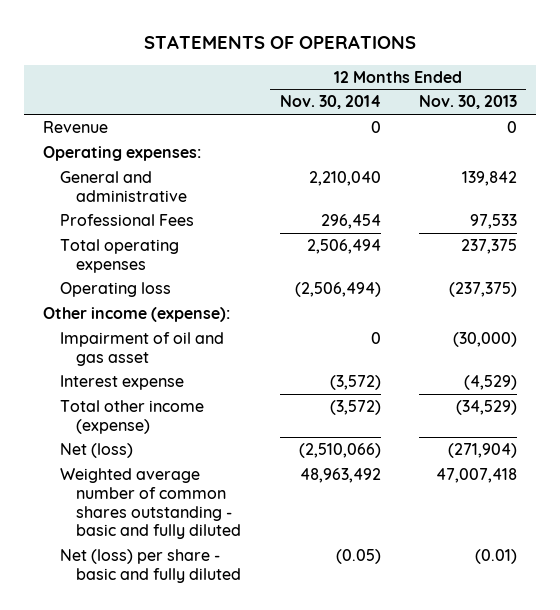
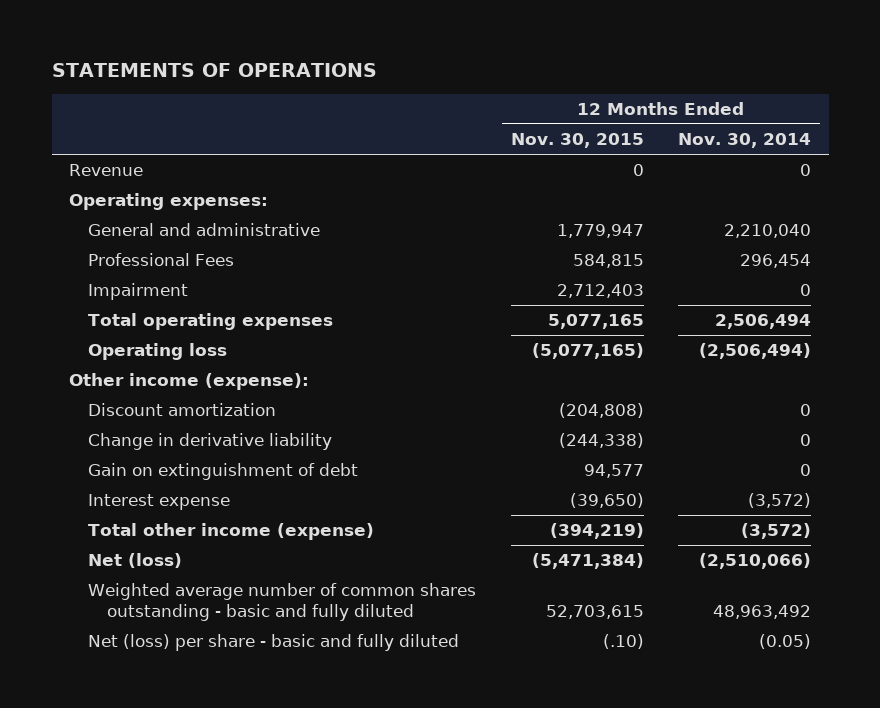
[418,95,517,110] Nov. 30, 2013 -> none
none -> [510,133,644,149] Nov. 30, 2015
none -> [87,283,188,301] Impairment
[59,331,224,366] Impairment of oil and gas asset -> none
none -> [87,403,276,417] Discount amortization
none -> [87,433,332,451] Change in derivative liability
none -> [87,463,358,481] Gain on extinguishment of debt

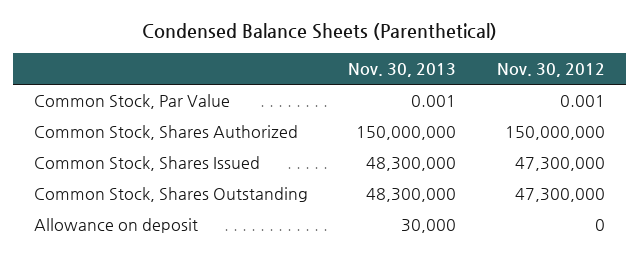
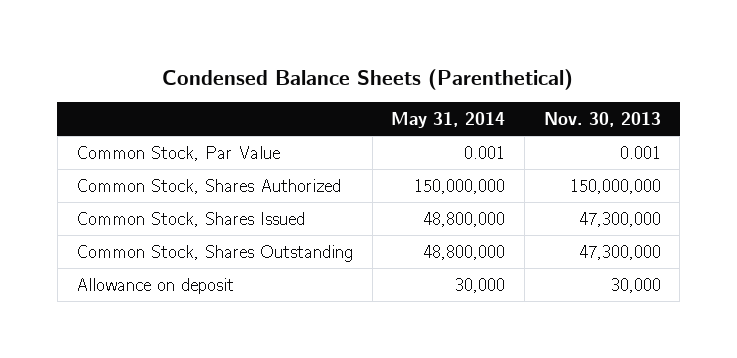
[497,63,606,78] Nov. 30, 2012 -> none
none -> [391,111,506,128] May 31, 2014
[366,157,457,172] 48,300,000 -> [578,211,661,227] 47,300,000
[366,188,457,203] 48,300,000 -> [578,244,661,260] 47,300,000

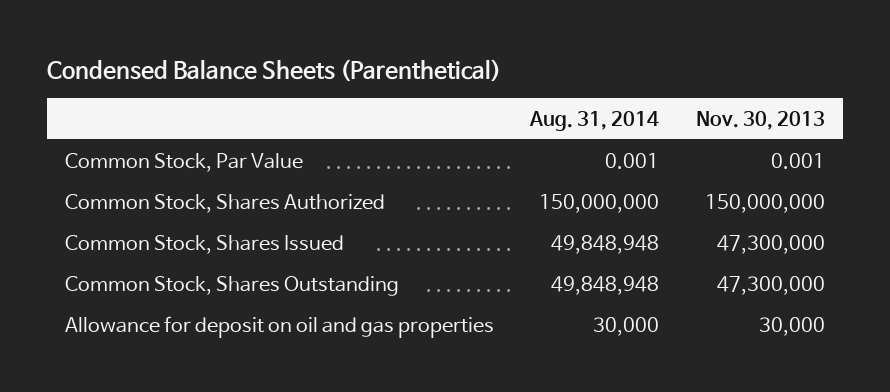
[391,111,506,128] May 31, 2014 -> none
none -> [529,110,660,131] Aug. 31, 2014
[76,277,235,294] Allowance on deposit -> none
none -> [65,315,495,338] Allowance for deposit on oil and gas properties

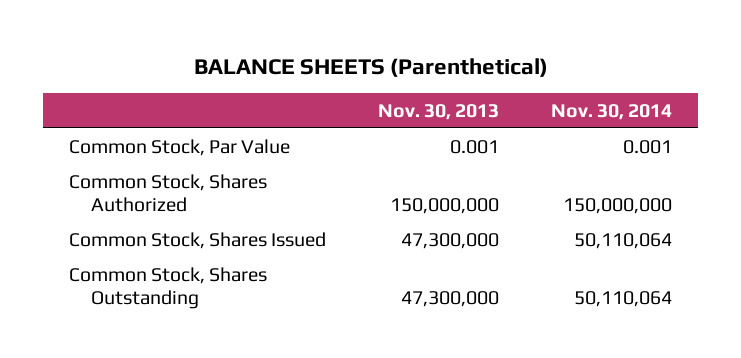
[46,59,501,83] Condensed Balance Sheets (Parenthetical) -> [193,57,548,77] BALANCE SHEETS (Parenthetical)
[529,110,660,131] Aug. 31, 2014 -> none
none -> [550,103,672,120] Nov. 30, 2014
[65,315,495,338] Allowance for deposit on oil and gas properties -> none

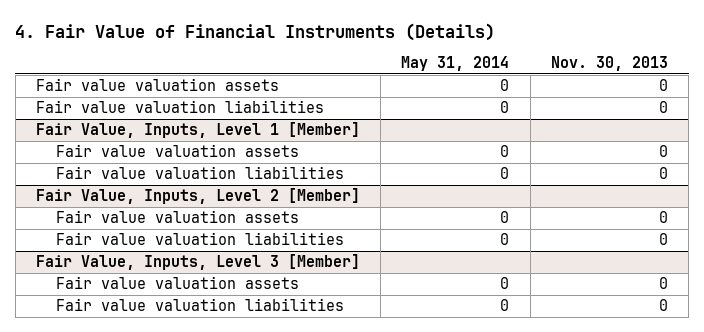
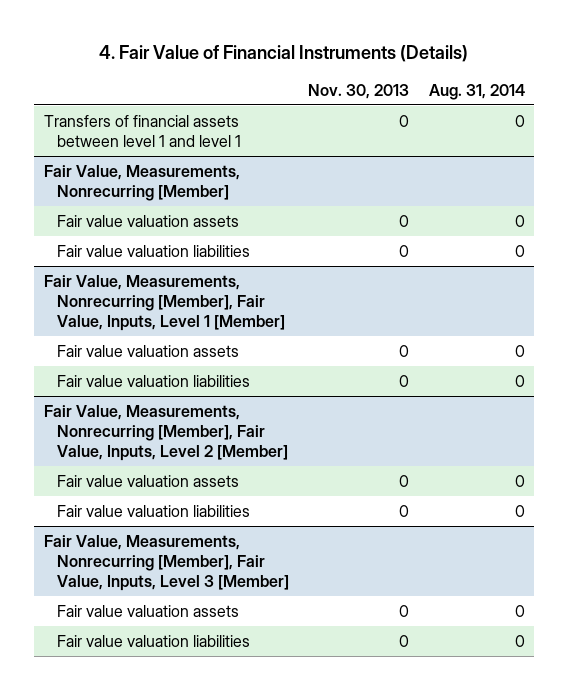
[401,56,510,72] May 31, 2014 -> none
none -> [428,83,525,100] Aug. 31, 2014
none -> [44,114,242,147] Transfers of financial assets between level 1 and level 1
none -> [44,164,241,201] Fair Value, Measurements, Nonrecurring [Member]
[35,122,360,139] Fair Value, Inputs, Level 1 [Member] -> [44,274,286,331] Fair Value, Measurements, Nonrecurring [Member], Fair Value, Inputs, Level 1 [Member]
[35,188,360,205] Fair Value, Inputs, Level 2 [Member] -> [44,404,289,461] Fair Value, Measurements, Nonrecurring [Member], Fair Value, Inputs, Level 2 [Member]
[35,254,360,271] Fair Value, Inputs, Level 3 [Member] -> [44,534,290,591] Fair Value, Measurements, Nonrecurring [Member], Fair Value, Inputs, Level 3 [Member]

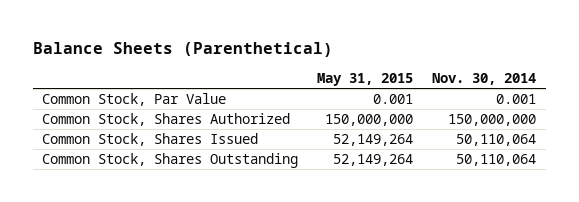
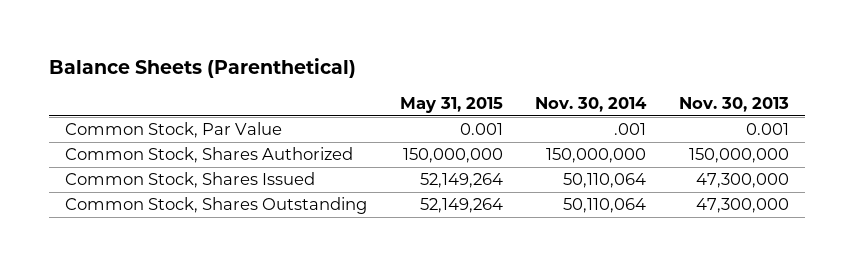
none -> [678,96,789,112] Nov. 30, 2013
[496,93,537,104] 0.001 -> [614,123,647,136] .001

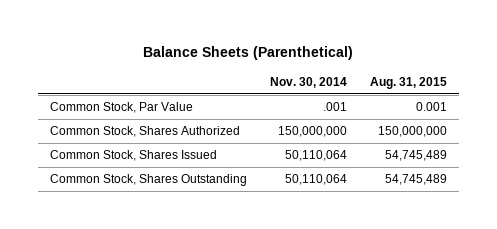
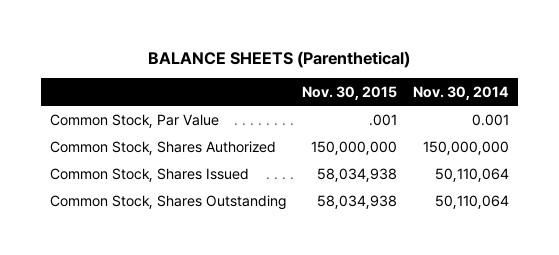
[143,45,354,60] Balance Sheets (Parenthetical) -> [148,50,411,68] BALANCE SHEETS (Parenthetical)
[370,76,448,89] Aug. 31, 2015 -> none
none -> [301,85,397,100] Nov. 30, 2015
[322,102,347,112] .001 -> [472,113,510,126] 0.001

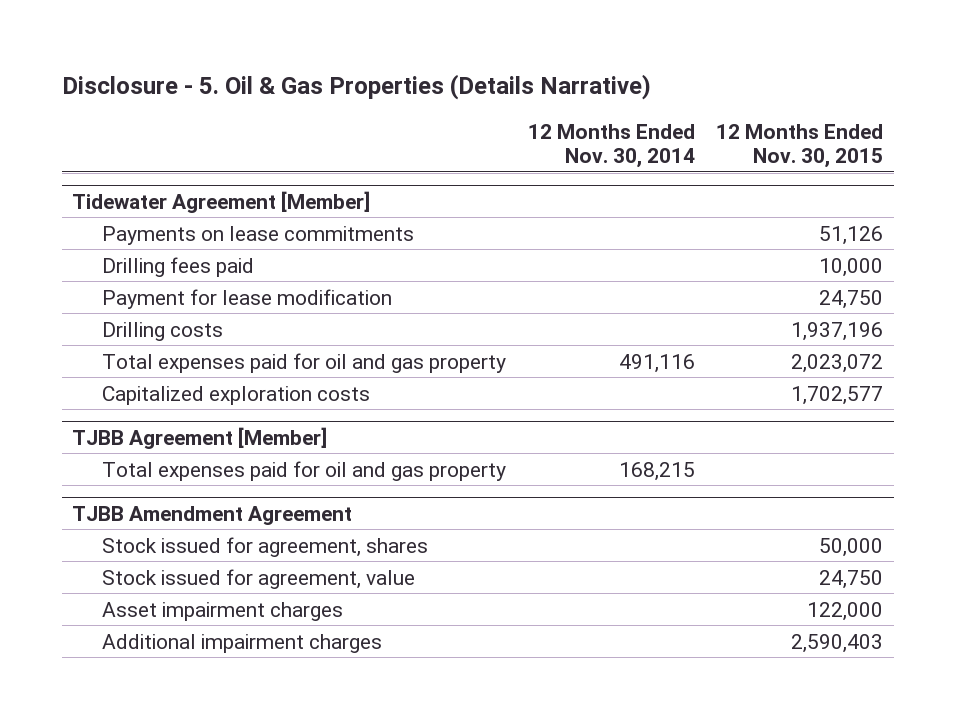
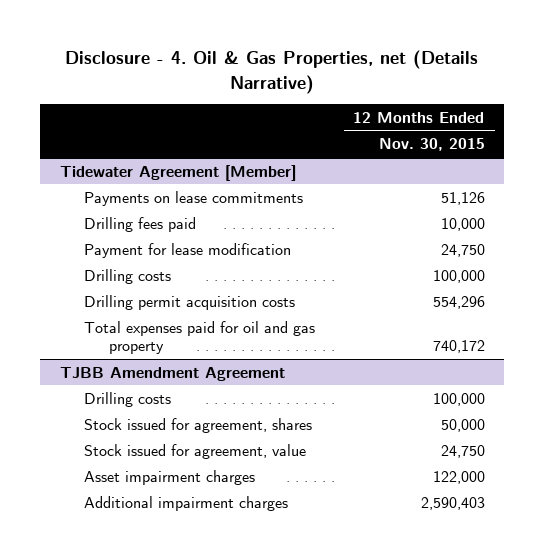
[61,74,651,101] Disclosure - 5. Oil & Gas Properties (Details Narrative) -> [65,50,479,94] Disclosure - 4. Oil & Gas Properties, net (Details Narrative)
[527,123,695,169] 12 Months Ended Nov. 30, 2014 -> none
[102,385,371,405] Capitalized exploration costs -> none
[72,426,328,449] TJBB Agreement [Member] -> none
[102,460,507,481] Total expenses paid for oil and gas property -> none
[790,321,883,341] 1,937,196 -> [432,269,485,283] 100,000
none -> [84,294,296,310] Drilling permit acquisition costs
[790,353,883,373] 2,023,072 -> [432,340,485,354] 740,172
none -> [84,391,172,407] Drilling costs

